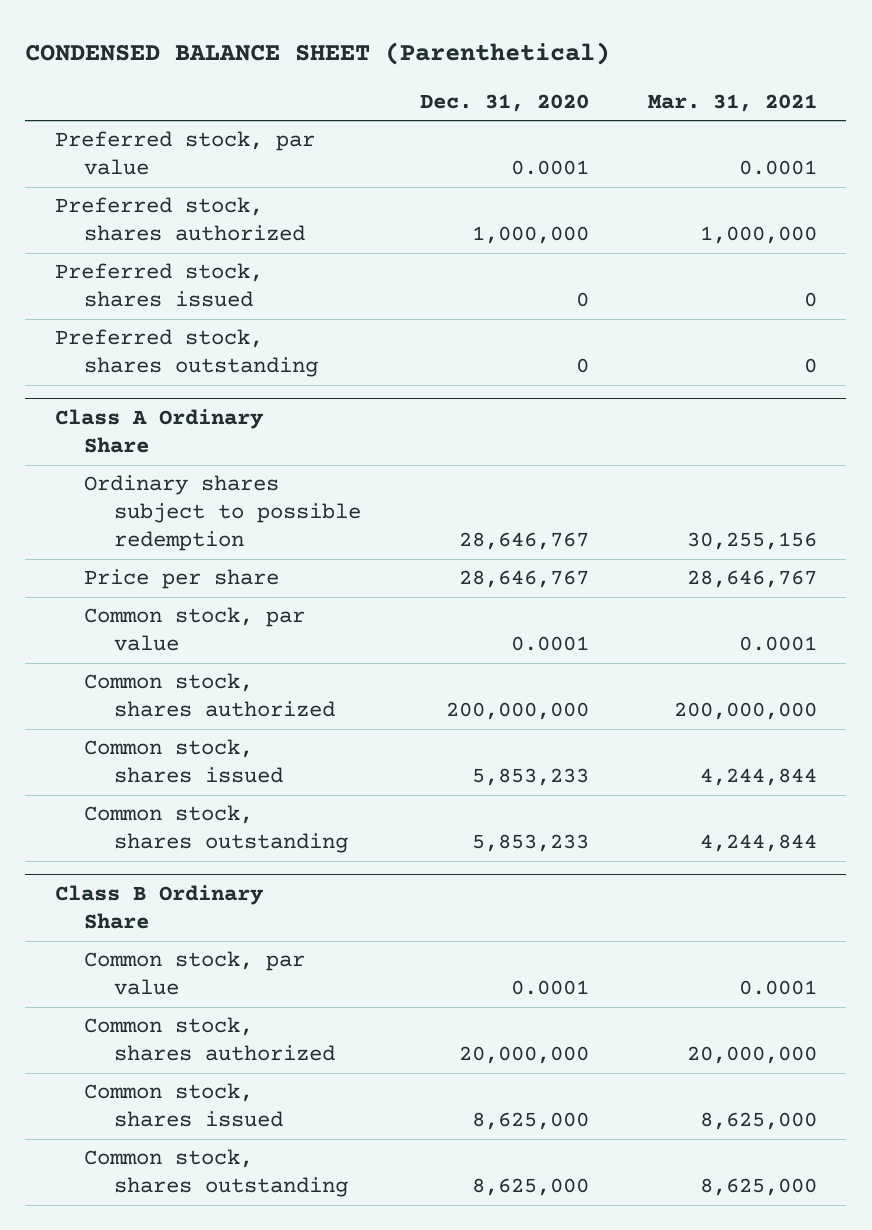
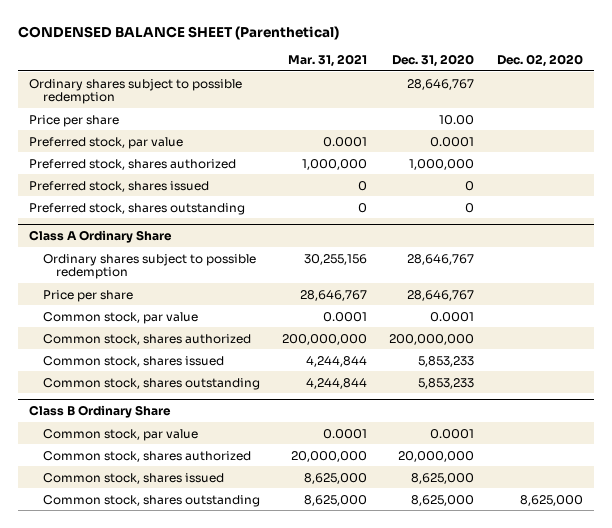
none -> [496,53,583,67] Dec. 02, 2020
none -> [29,78,243,105] Ordinary shares subject to possible redemption
none -> [29,114,120,127] Price per share

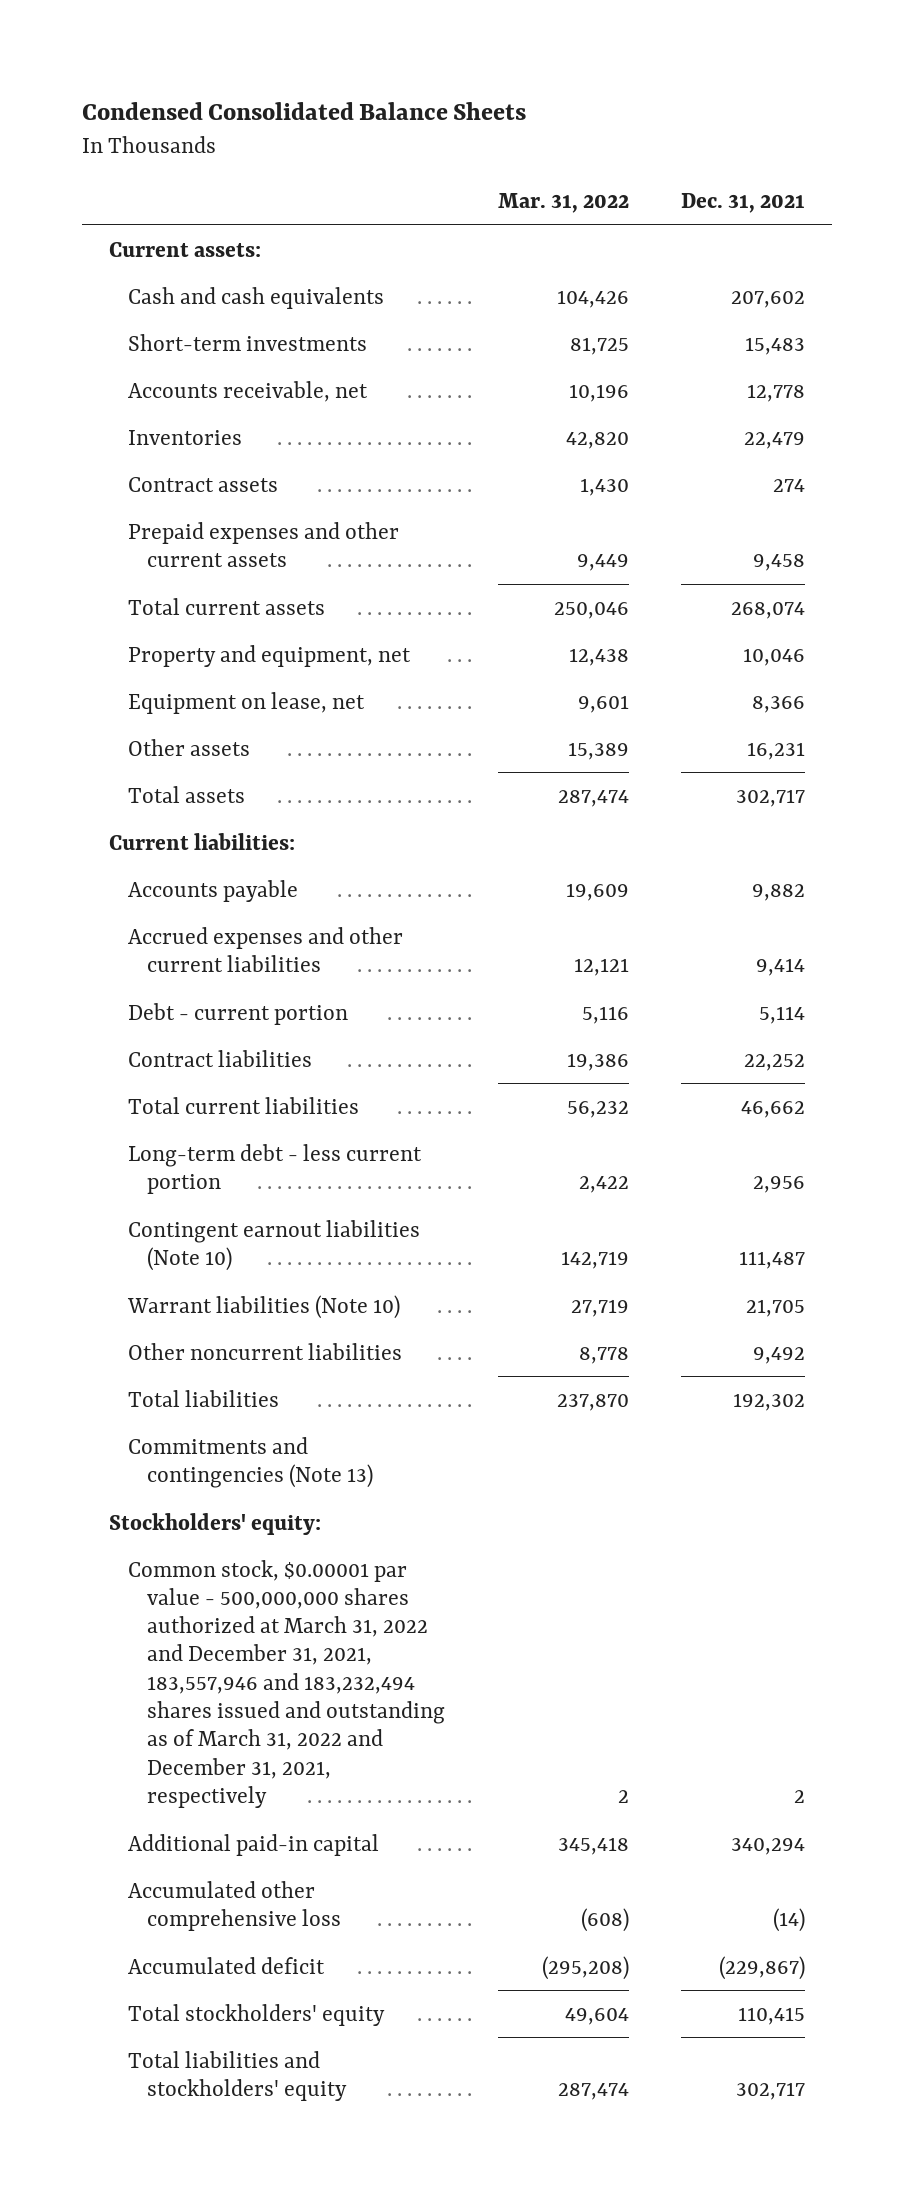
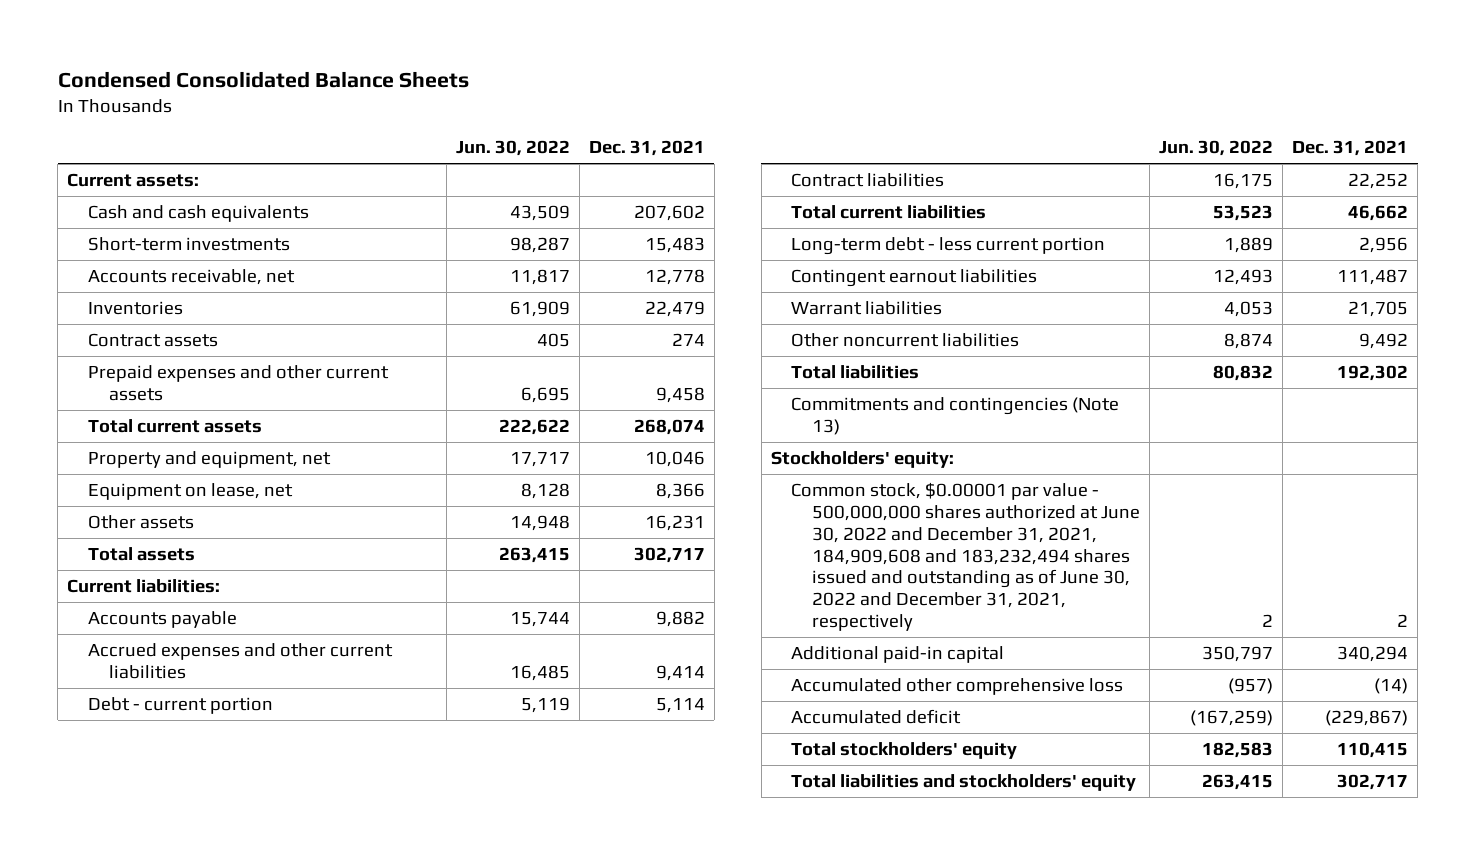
[497,193,629,214] Mar. 31, 2022 -> none
none -> [455,140,570,157] Jun. 30, 2022
[127,1219,420,1271] Contingent earnout liabilities (Note 10) -> [791,269,1038,288] Contingent earnout liabilities
[126,1294,400,1319] Warrant liabilities (Note 10) -> [791,301,943,316] Warrant liabilities
[127,1559,446,1808] Common stock, $0.00001 par value - 500,000,000 shares authorized at March 31, 2022 and December 31, 2021, 183,557,946 and 183,232,494 shares issued and outstanding as of March 31, 2022 and December 31, 2021, respectively -> [791,482,1140,632] Common stock, $0.00001 par value - 500,000,000 shares authorized at June 30, 2022 and December 31, 2021, 184,909,608 and 183,232,494 shares issued and outstanding as of June 30, 2022 and December 31, 2021, respectively

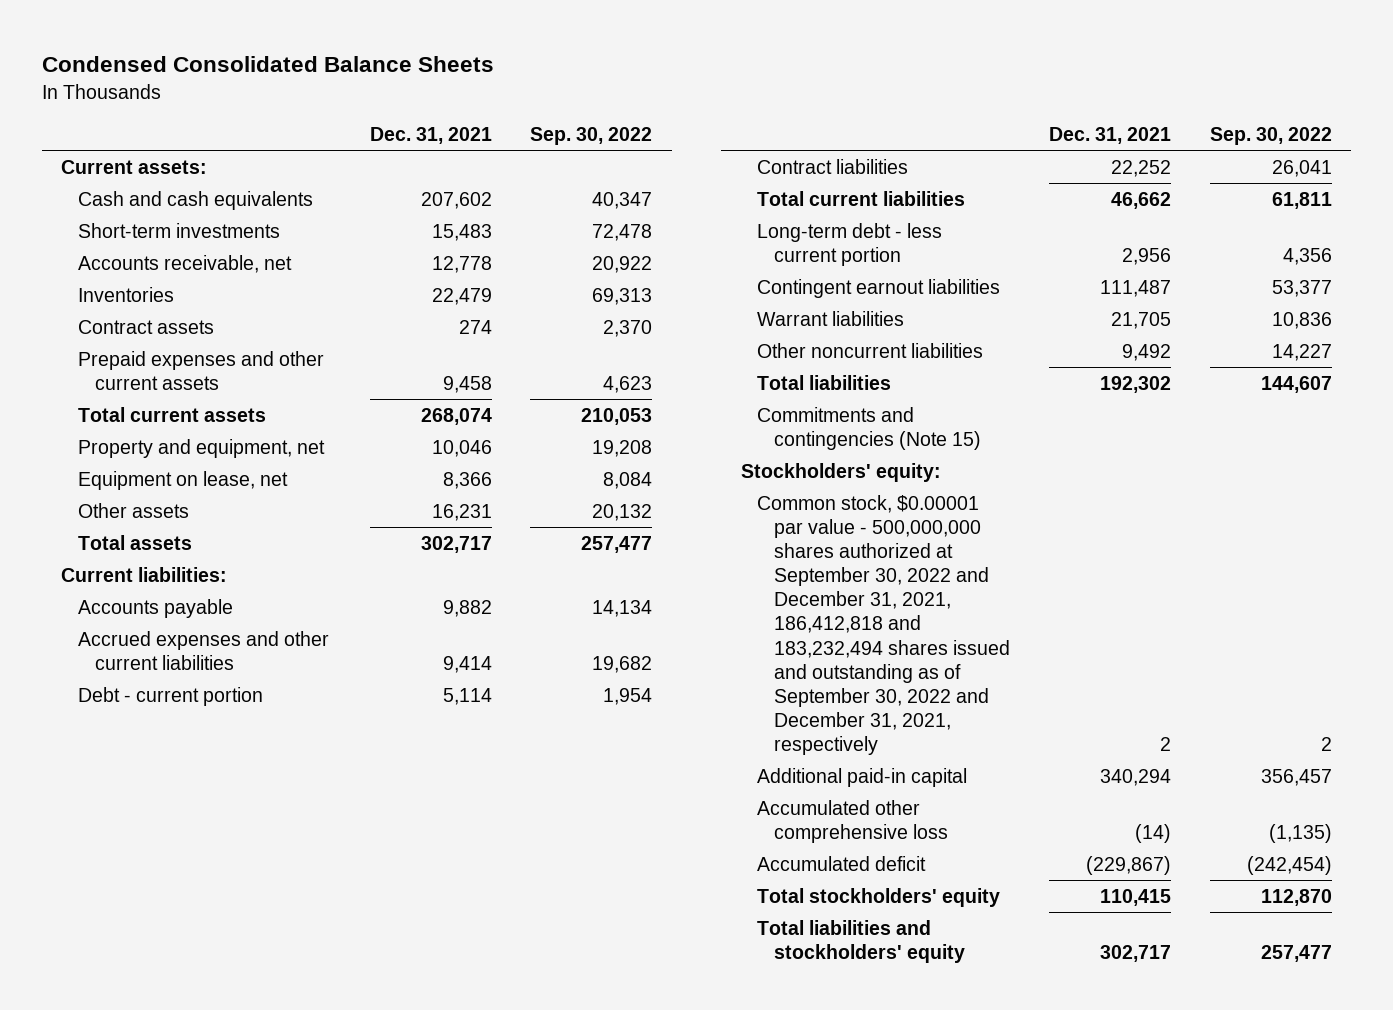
[455,140,570,157] Jun. 30, 2022 -> none
none -> [530,127,653,146] Sep. 30, 2022
[791,397,1120,435] Commitments and contingencies (Note 13) -> [757,406,982,450] Commitments and contingencies (Note 15)
[791,482,1140,632] Common stock, $0.00001 par value - 500,000,000 shares authorized at June 30, 2022 and December 31, 2021, 184,909,608 and 183,232,494 shares issued and outstanding as of June 30, 2022 and December 31, 2021, respectively -> [757,494,1011,756] Common stock, $0.00001 par value - 500,000,000 shares authorized at September 30, 2022 and December 31, 2021, 186,412,818 and 183,232,494 shares issued and outstanding as of September 30, 2022 and December 31, 2021, respectively

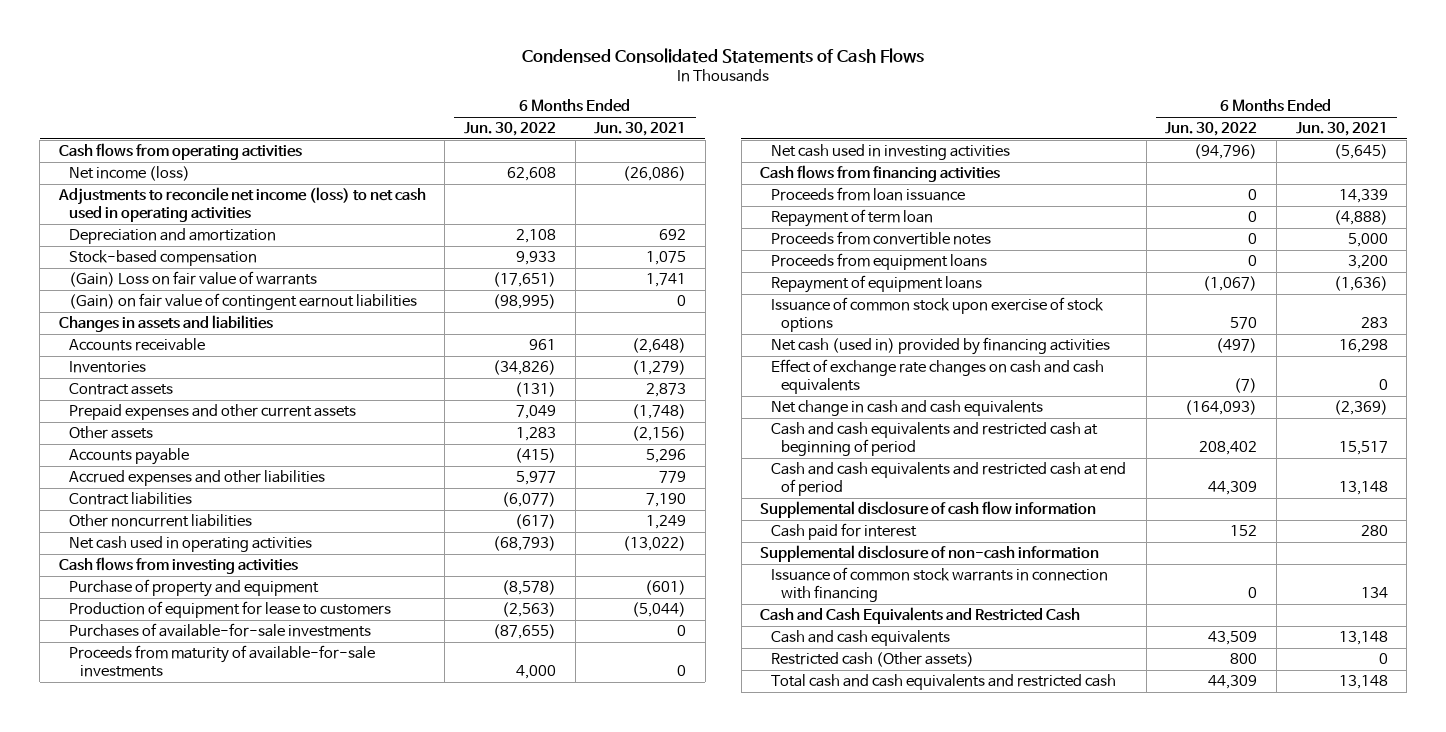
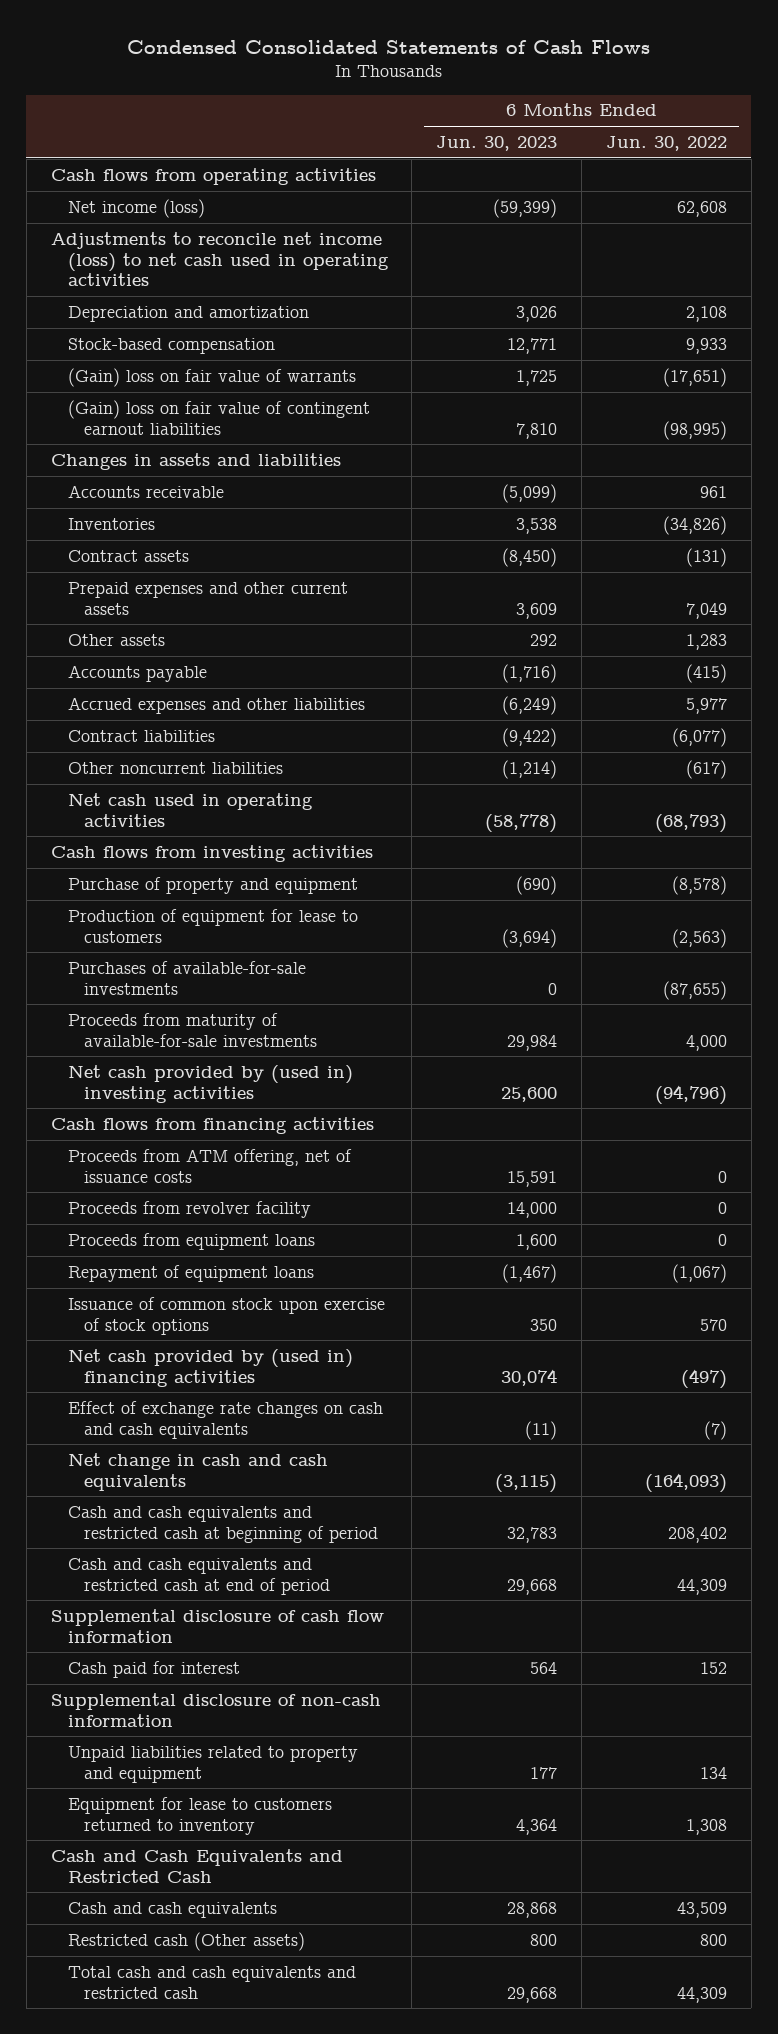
[594,121,687,136] Jun. 30, 2021 -> none
none -> [436,135,558,151] Jun. 30, 2023
[69,270,318,287] (Gain) Loss on fair value of warrants -> [67,367,356,387] (Gain) loss on fair value of warrants
[69,292,418,310] (Gain) on fair value of contingent earnout liabilities -> [67,399,370,435] (Gain) loss on fair value of contingent earnout liabilities
[770,143,1010,160] Net cash used in investing activities -> [67,1064,353,1103] Net cash provided by (used in) investing activities
[770,208,933,227] Repayment of term loan -> none
[770,230,991,245] Proceeds from convertible notes -> none
[770,186,965,201] Proceeds from loan issuance -> [67,1148,352,1183] Proceeds from ATM offering, net of issuance costs
none -> [67,1200,311,1218] Proceeds from revolver facility
[770,336,1110,355] Net cash (used in) provided by financing activities -> [67,1348,353,1387] Net cash provided by (used in) financing activities
[770,566,1108,602] Issuance of common stock warrants in connection with financing -> none
none -> [67,1745,358,1783] Unpaid liabilities related to property and equipment
none -> [67,1796,332,1835] Equipment for lease to customers returned to inventory

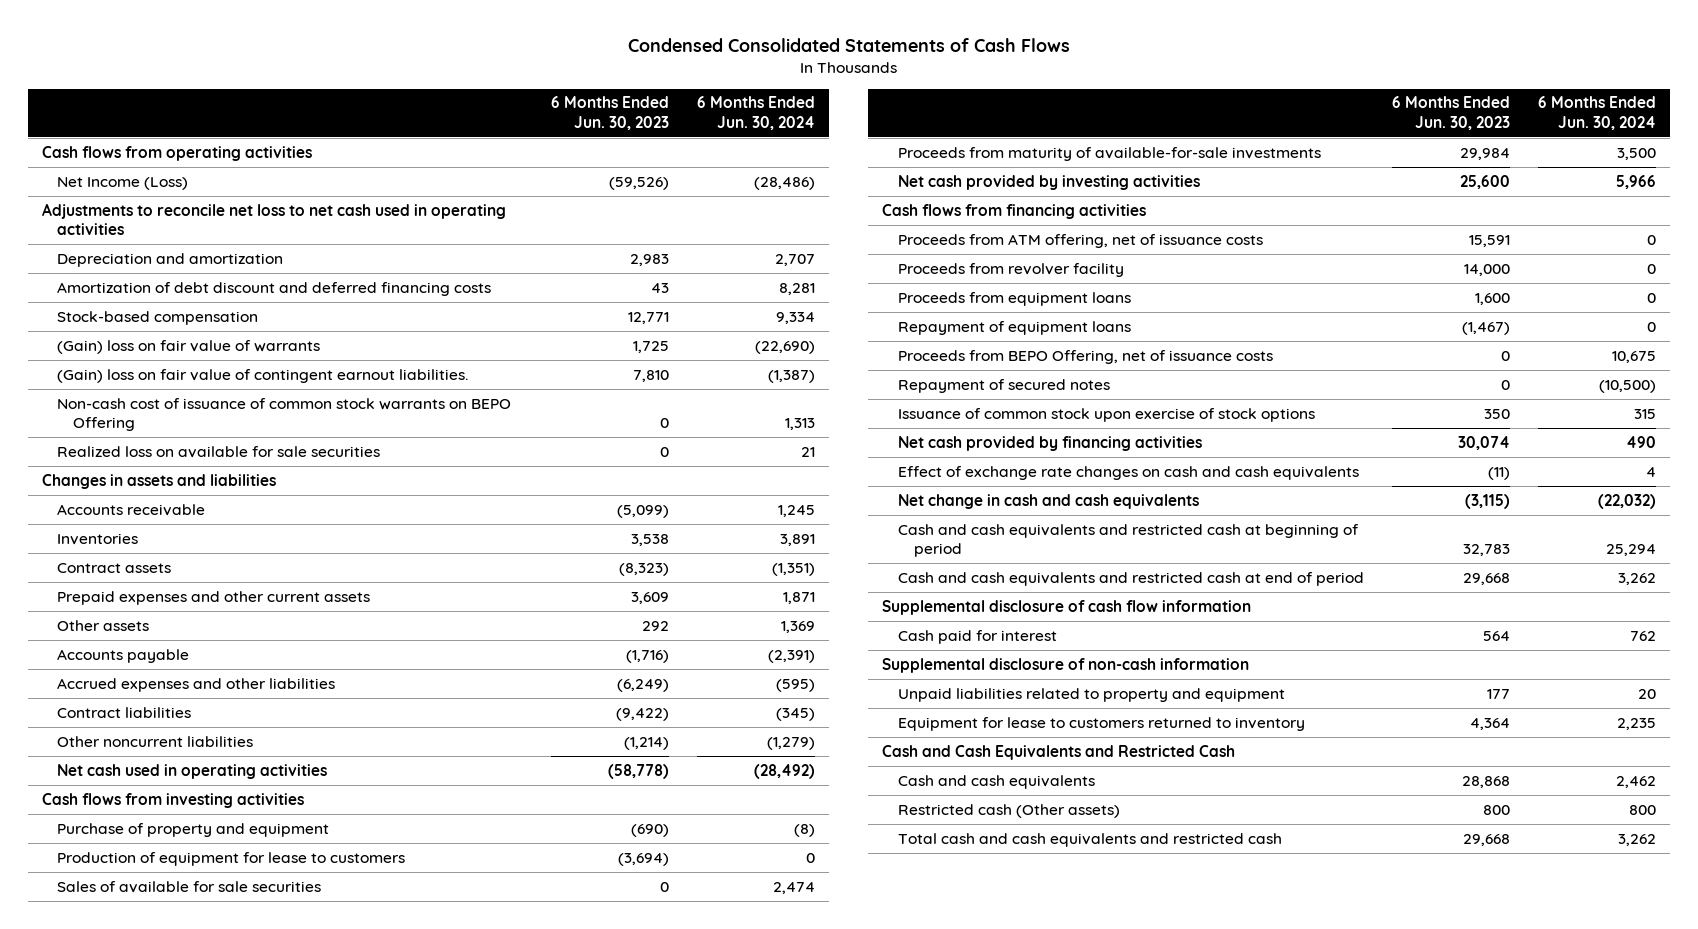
[605,135,727,151] Jun. 30, 2022 -> none
none -> [697,96,816,130] 6 Months Ended Jun. 30, 2024
[67,198,205,218] Net income (loss) -> [57,176,189,190] Net Income (Loss)
[493,198,558,218] (59,399) -> [609,176,670,190] (59,526)
[50,231,389,287] Adjustments to reconcile net income (loss) to net cash used in operating activities -> [41,202,506,236] Adjustments to reconcile net loss to net cash used in operating activities
[516,305,558,322] 3,026 -> [630,253,670,266] 2,983
none -> [57,281,492,296] Amortization of debt discount and deferred financing costs
[67,399,370,435] (Gain) loss on fair value of contingent earnout liabilities -> [57,368,469,383] (Gain) loss on fair value of contingent earnout liabilities.
none -> [57,397,512,432] Non-cash cost of issuance of common stock warrants on BEPO Offering
none -> [57,445,381,458] Realized loss on available for sale securities
[502,547,558,567] (8,450) -> [619,562,670,576] (8,323)
[67,960,306,995] Purchases of available-for-sale investments -> [57,880,322,893] Sales of available for sale securities
[67,1064,353,1103] Net cash provided by (used in) investing activities -> [898,174,1201,190] Net cash provided by investing activities
none -> [898,349,1274,364] Proceeds from BEPO Offering, net of issuance costs
none -> [898,378,1111,393] Repayment of secured notes
[67,1348,353,1387] Net cash provided by (used in) financing activities -> [898,435,1203,451] Net cash provided by financing activities

